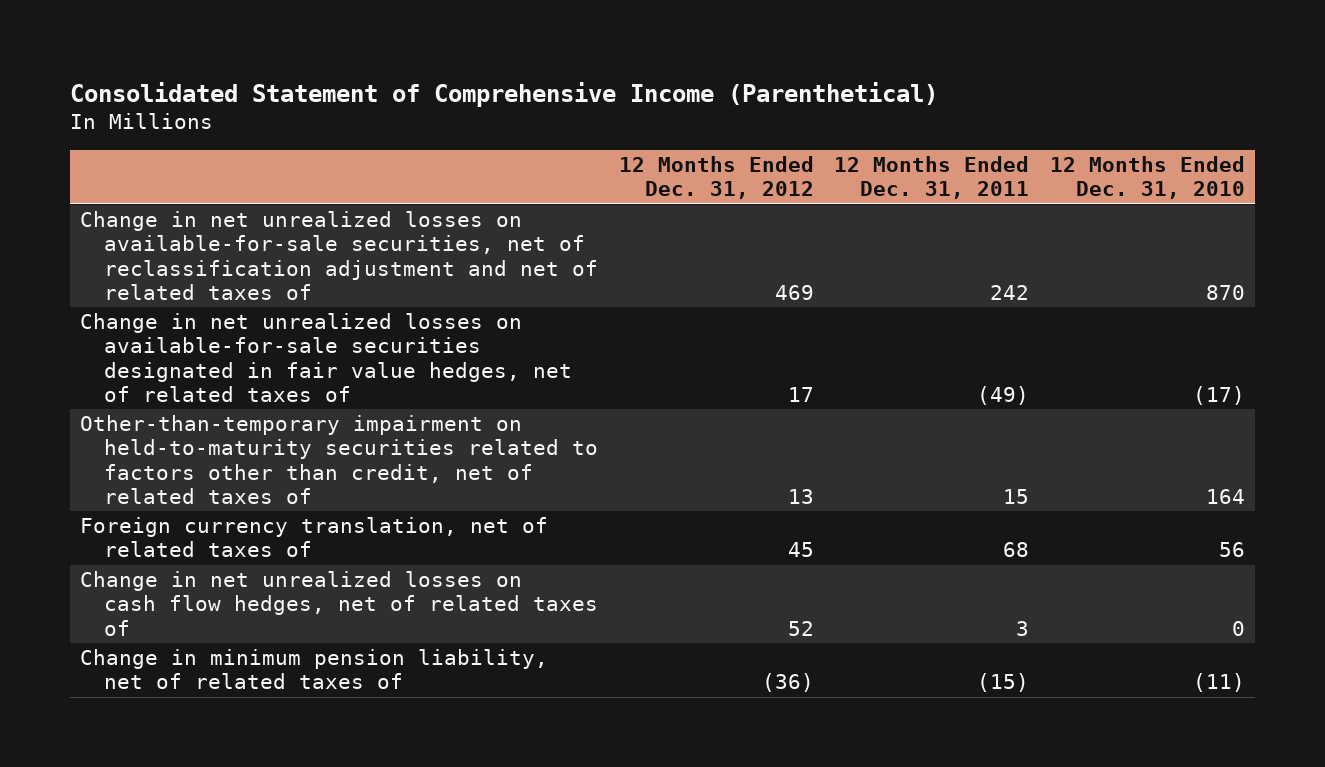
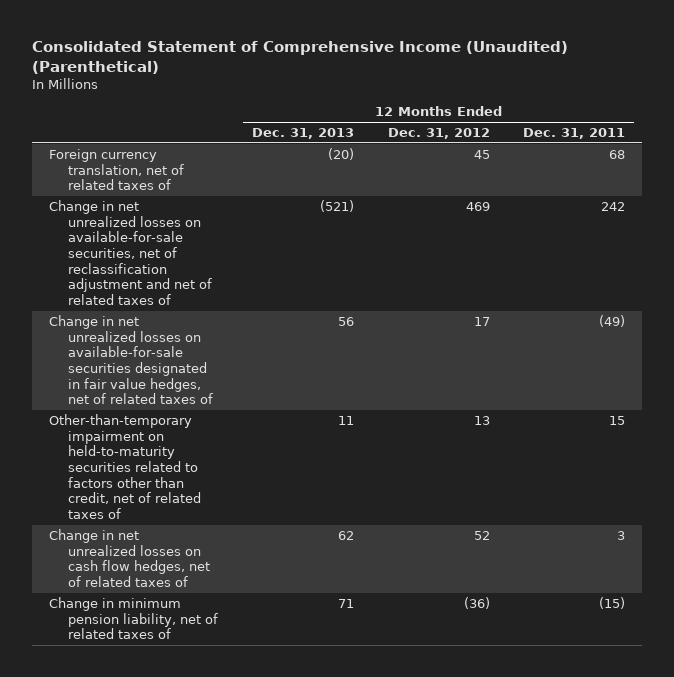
[69,81,938,107] Consolidated Statement of Comprehensive Income (Parenthetical) -> [32,40,569,74] Consolidated Statement of Comprehensive Income (Unaudited) (Parenthetical)
[1049,156,1245,200] 12 Months Ended Dec. 31, 2010 -> none
none -> [251,128,354,140] Dec. 31, 2013
[80,517,549,558] Foreign currency translation, net of related taxes of -> [49,149,184,191] Foreign currency translation, net of related taxes of

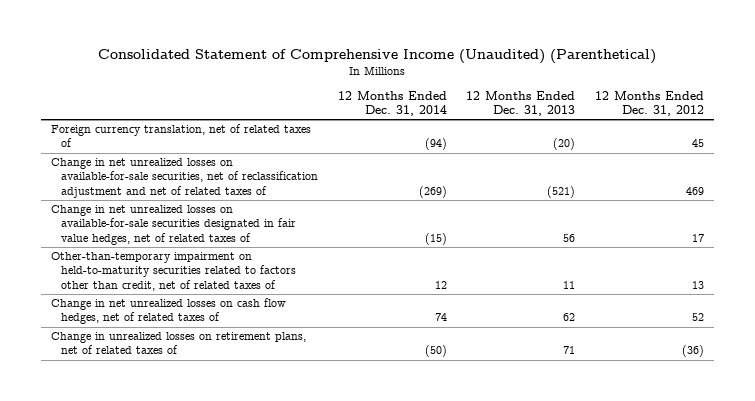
[523,128,626,140] Dec. 31, 2011 -> none
none -> [337,91,447,117] 12 Months Ended Dec. 31, 2014
[49,597,218,640] Change in minimum pension liability, net of related taxes of -> [50,332,306,355] Change in unrealized losses on retirement plans, net of related taxes of

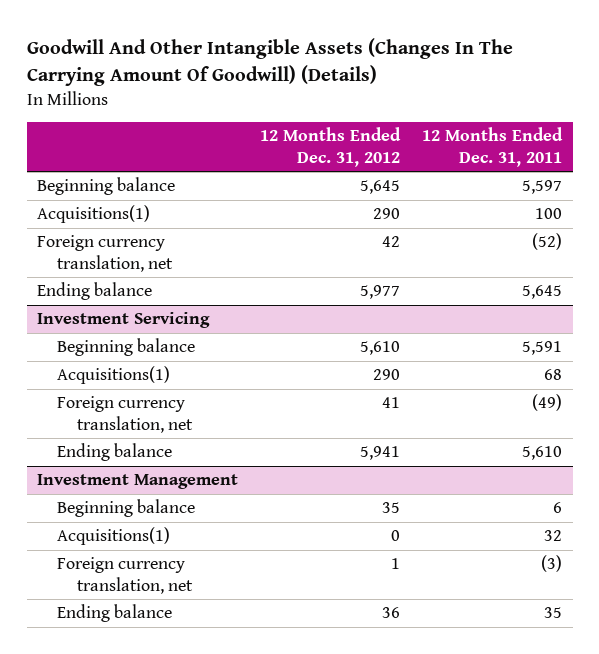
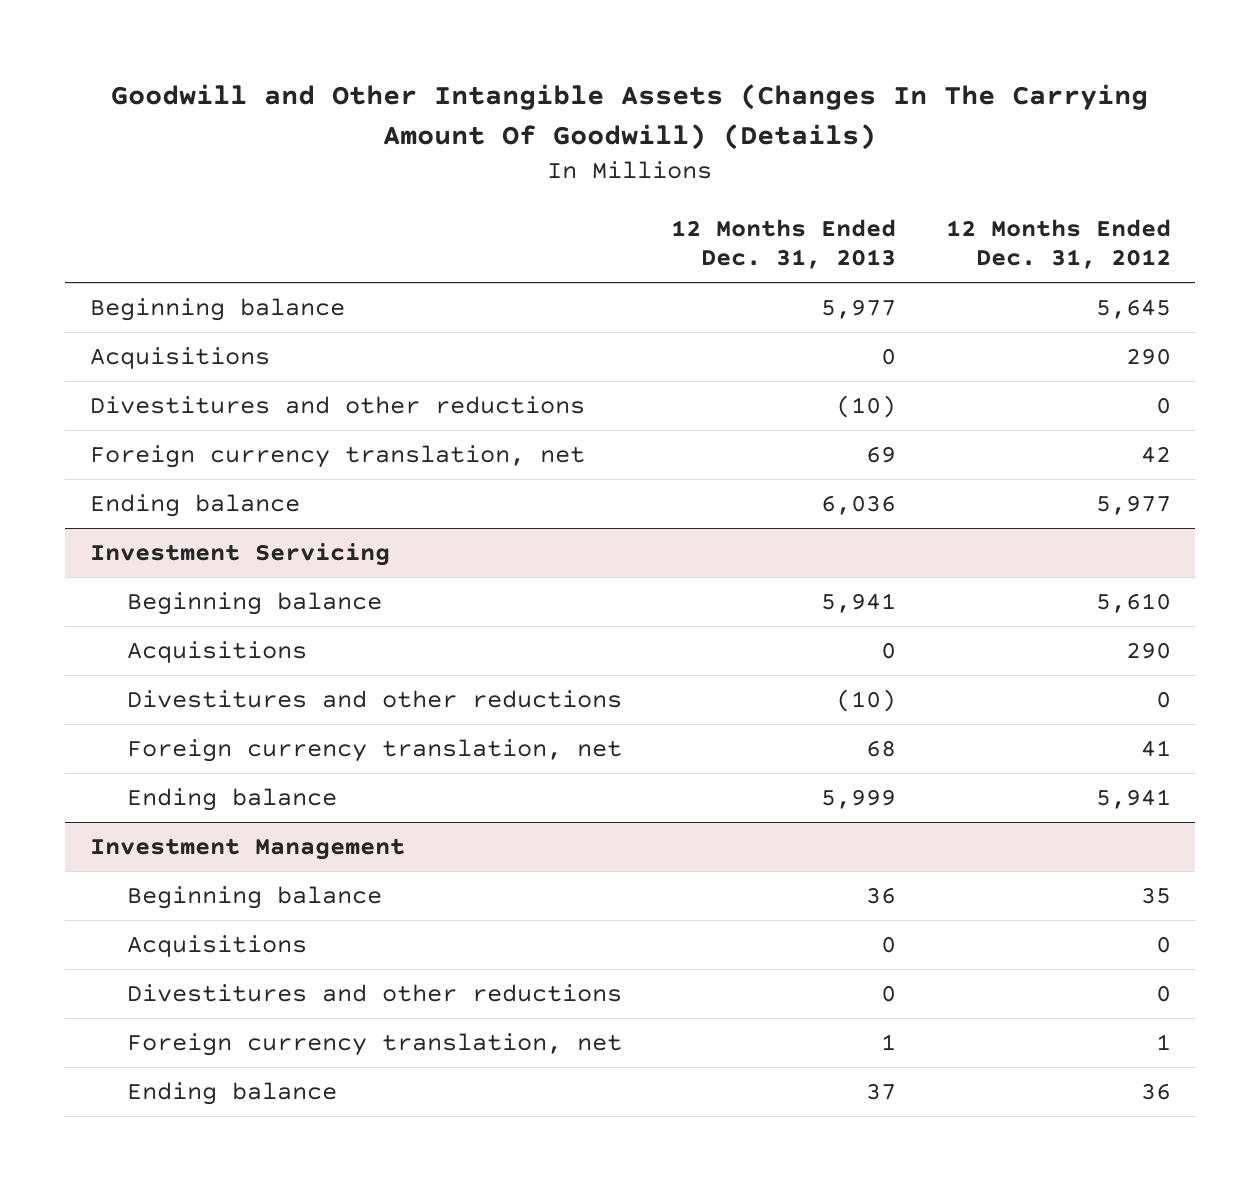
[26,37,513,86] Goodwill And Other Intangible Assets (Changes In The Carrying Amount Of Goodwill) (Details) -> [111,84,1149,150] Goodwill and Other Intangible Assets (Changes In The Carrying Amount Of Goodwill) (Details)
[421,127,563,167] 12 Months Ended Dec. 31, 2011 -> none
none -> [671,218,897,270] 12 Months Ended Dec. 31, 2013
[37,205,151,224] Acquisitions(1) -> [89,346,270,369] Acquisitions
none -> [89,395,585,414] Divestitures and other reductions
[57,366,171,385] Acquisitions(1) -> [127,640,308,663] Acquisitions
none -> [127,689,623,708] Divestitures and other reductions
[57,527,171,546] Acquisitions(1) -> [127,934,308,957] Acquisitions
none -> [127,983,623,1002] Divestitures and other reductions

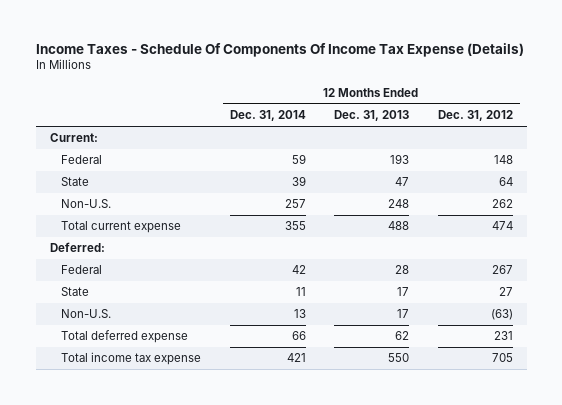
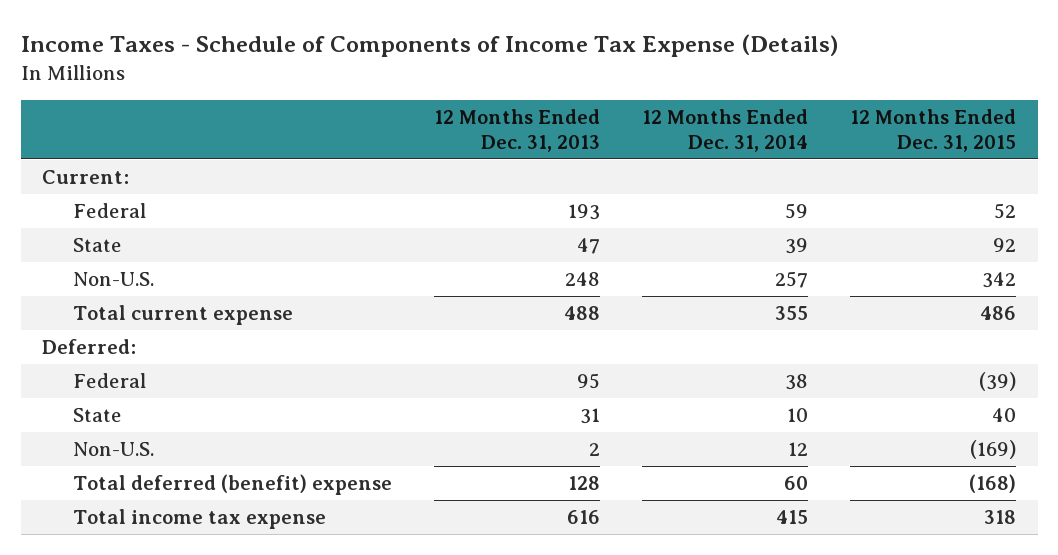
[35,42,524,57] Income Taxes - Schedule Of Components Of Income Tax Expense (Details) -> [20,34,838,58] Income Taxes - Schedule of Components of Income Tax Expense (Details)
[437,110,513,122] Dec. 31, 2012 -> none
none -> [850,109,1017,152] 12 Months Ended Dec. 31, 2015
[291,265,306,275] 42 -> [785,374,809,391] 38
[395,265,410,275] 28 -> [577,373,601,390] 95
[295,287,306,297] 11 -> [787,408,809,423] 10
[397,287,410,297] 17 -> [580,408,601,425] 31
[293,309,306,319] 13 -> [788,442,809,457] 12
[397,309,410,319] 17 -> [589,443,601,457] 2
[61,330,189,344] Total deferred expense -> [73,474,393,496] Total deferred (benefit) expense
[291,331,306,341] 66 -> [784,476,809,491] 60
[395,331,410,341] 62 -> [568,476,601,491] 128
[286,353,306,363] 421 -> [776,510,809,525] 415
[388,353,410,363] 550 -> [567,510,601,525] 616

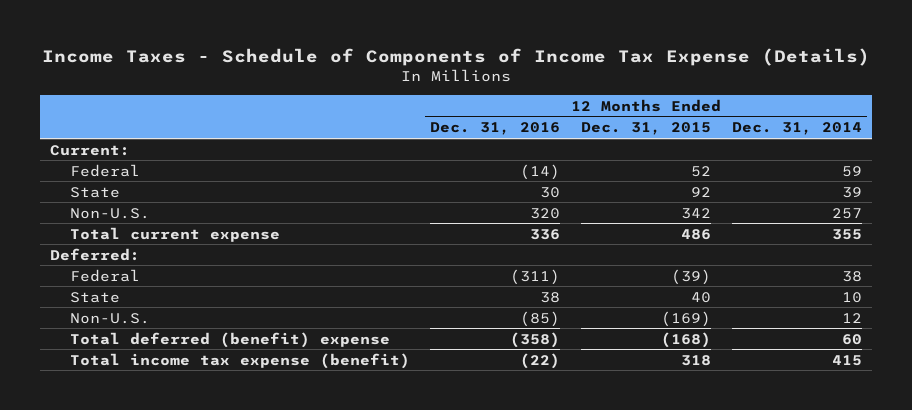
[434,109,601,152] 12 Months Ended Dec. 31, 2013 -> none
none -> [430,122,561,136] Dec. 31, 2016
[73,509,327,530] Total income tax expense -> [69,352,410,369] Total income tax expense (benefit)

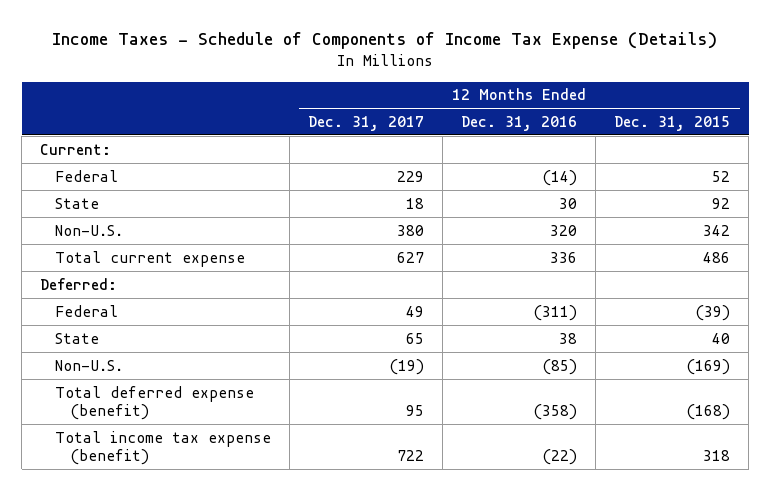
[731,122,862,136] Dec. 31, 2014 -> none
none -> [308,115,425,131] Dec. 31, 2017
[69,331,390,348] Total deferred (benefit) expense -> [55,385,255,421] Total deferred expense (benefit)

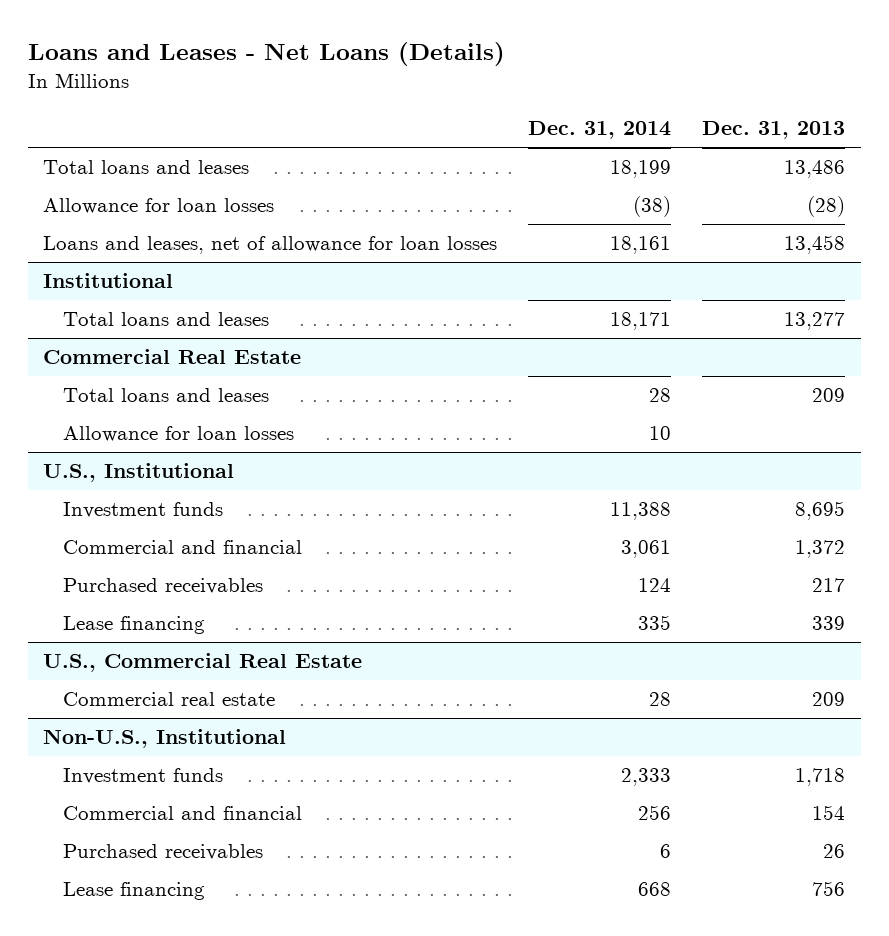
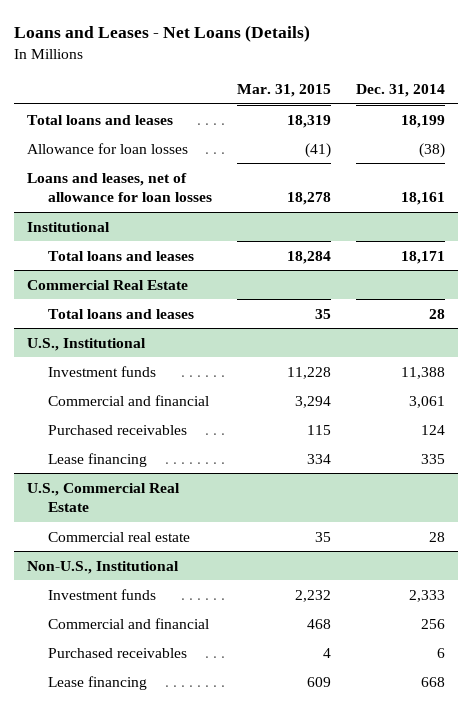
[702,121,846,140] Dec. 31, 2013 -> none
none -> [237,84,332,98] Mar. 31, 2015
[63,426,295,443] Allowance for loan losses -> none

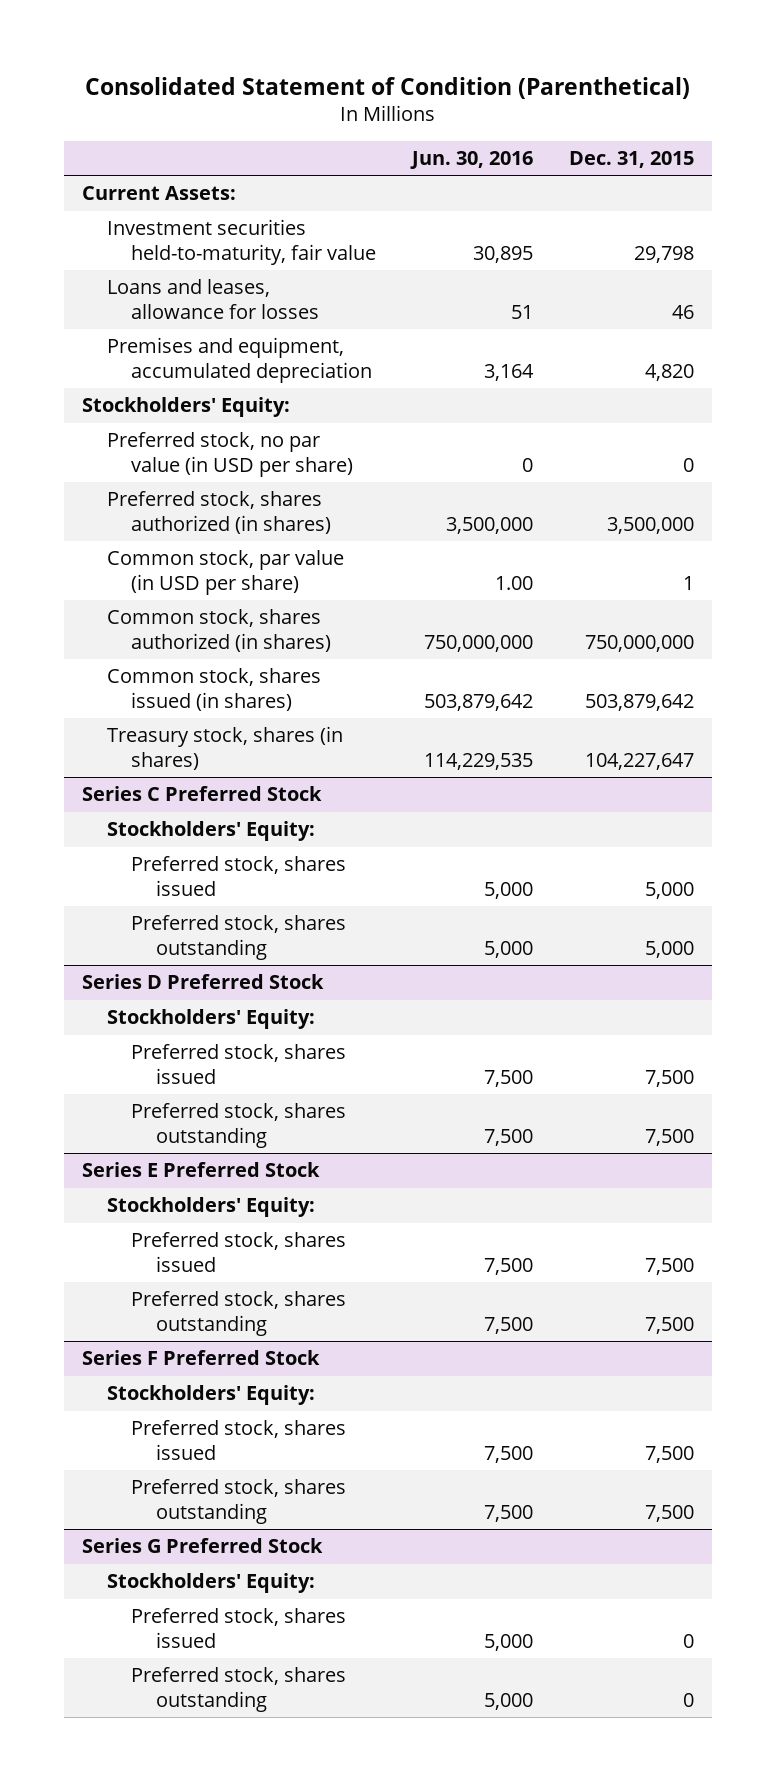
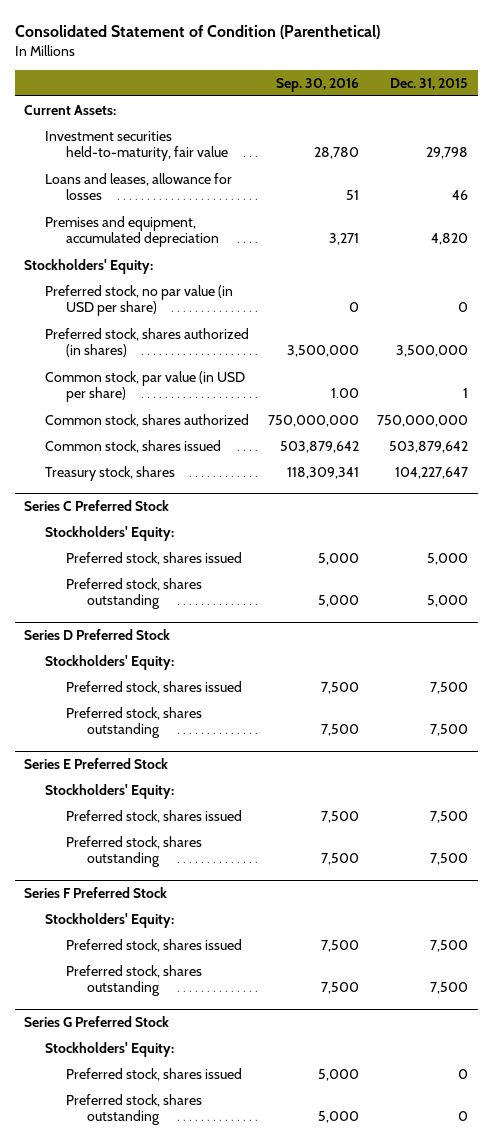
[410,150,534,169] Jun. 30, 2016 -> none
none -> [275,77,359,92] Sep. 30, 2016
[106,609,332,652] Common stock, shares authorized (in shares) -> [45,414,250,428] Common stock, shares authorized
[106,668,321,711] Common stock, shares issued (in shares) -> [45,440,222,454] Common stock, shares issued
[106,726,343,770] Treasury stock, shares (in shares) -> [45,466,176,482] Treasury stock, shares

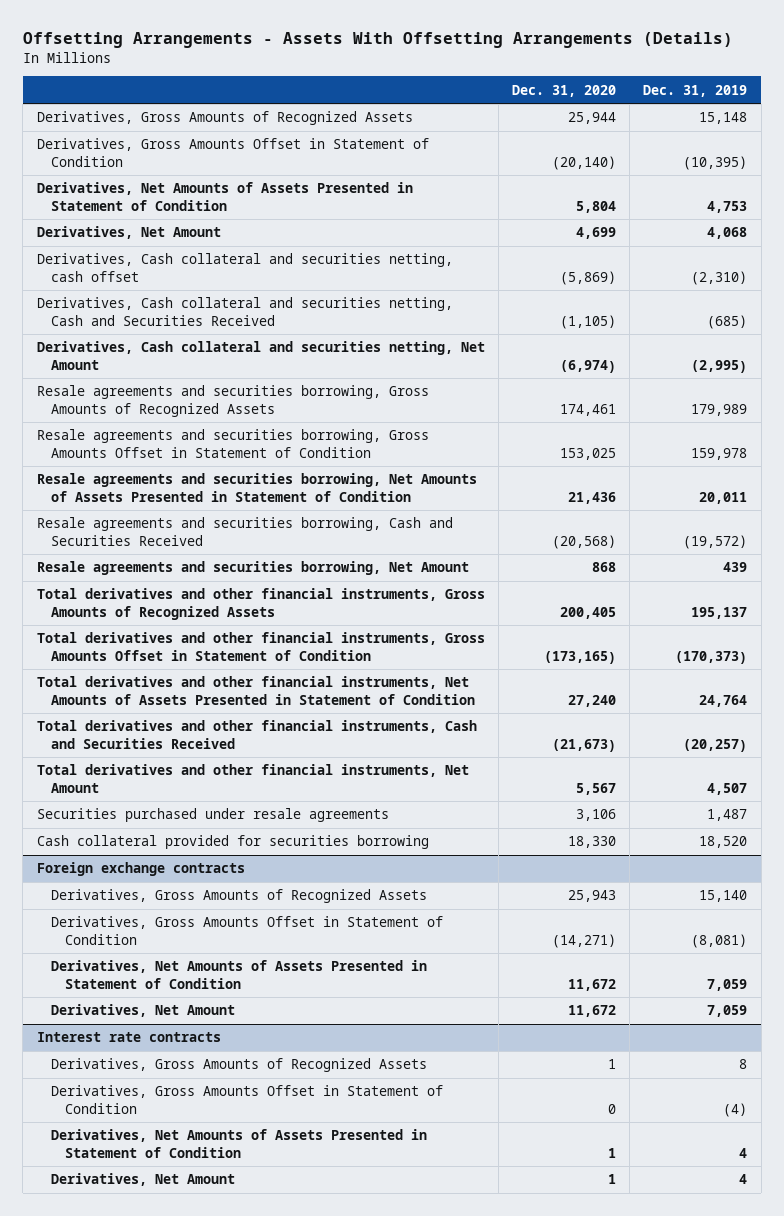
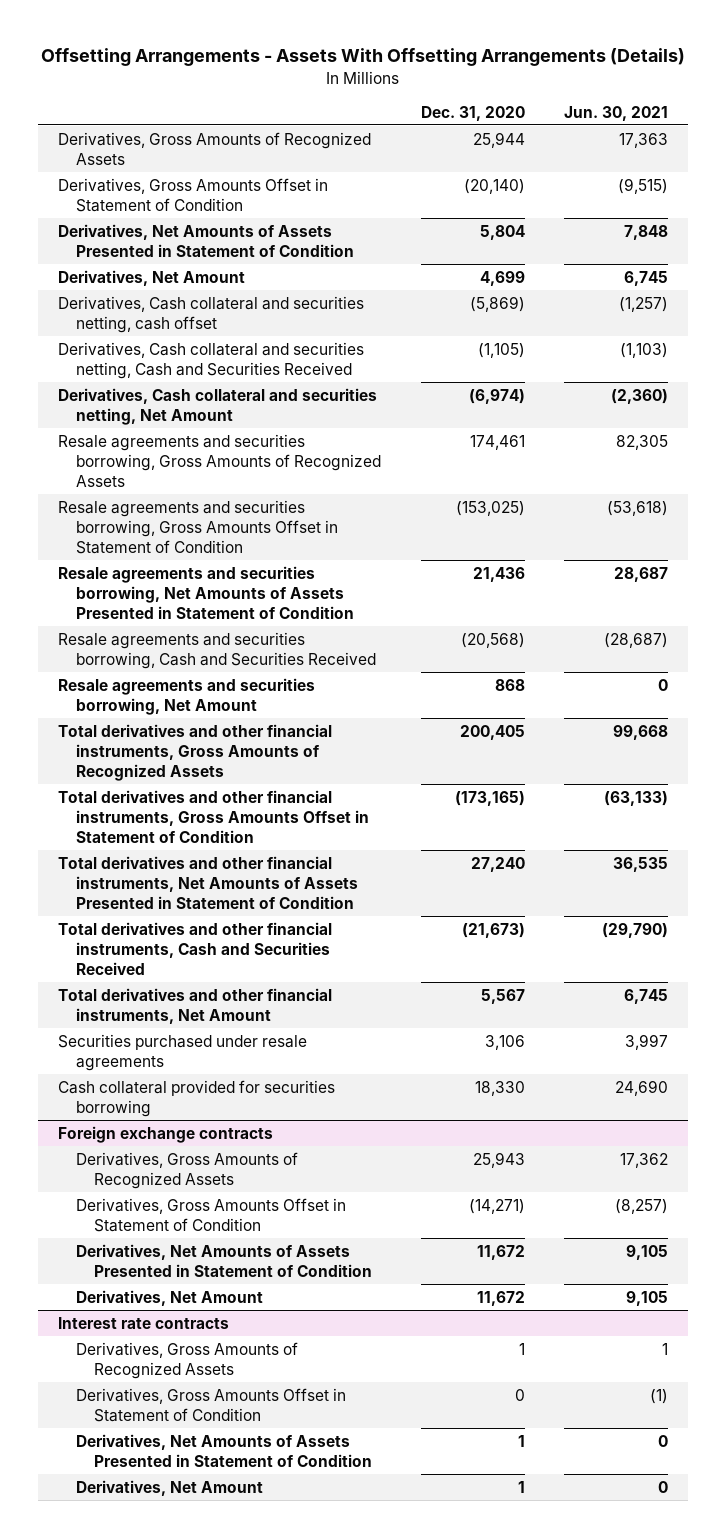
[643,84,748,97] Dec. 31, 2019 -> none
none -> [563,105,668,121] Jun. 30, 2021
[560,447,617,460] 153,025 -> [455,500,525,516] (153,025)

